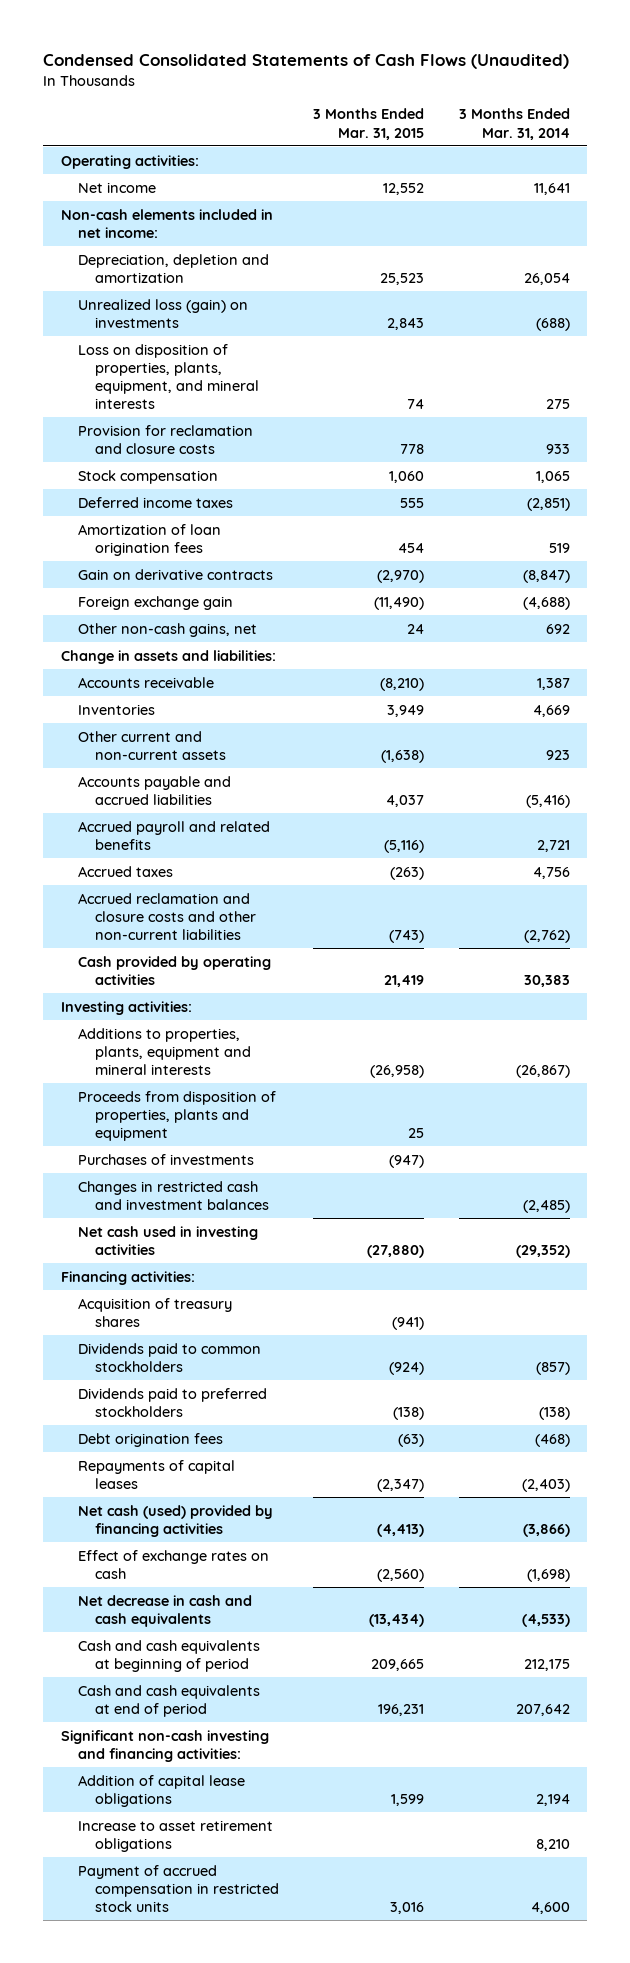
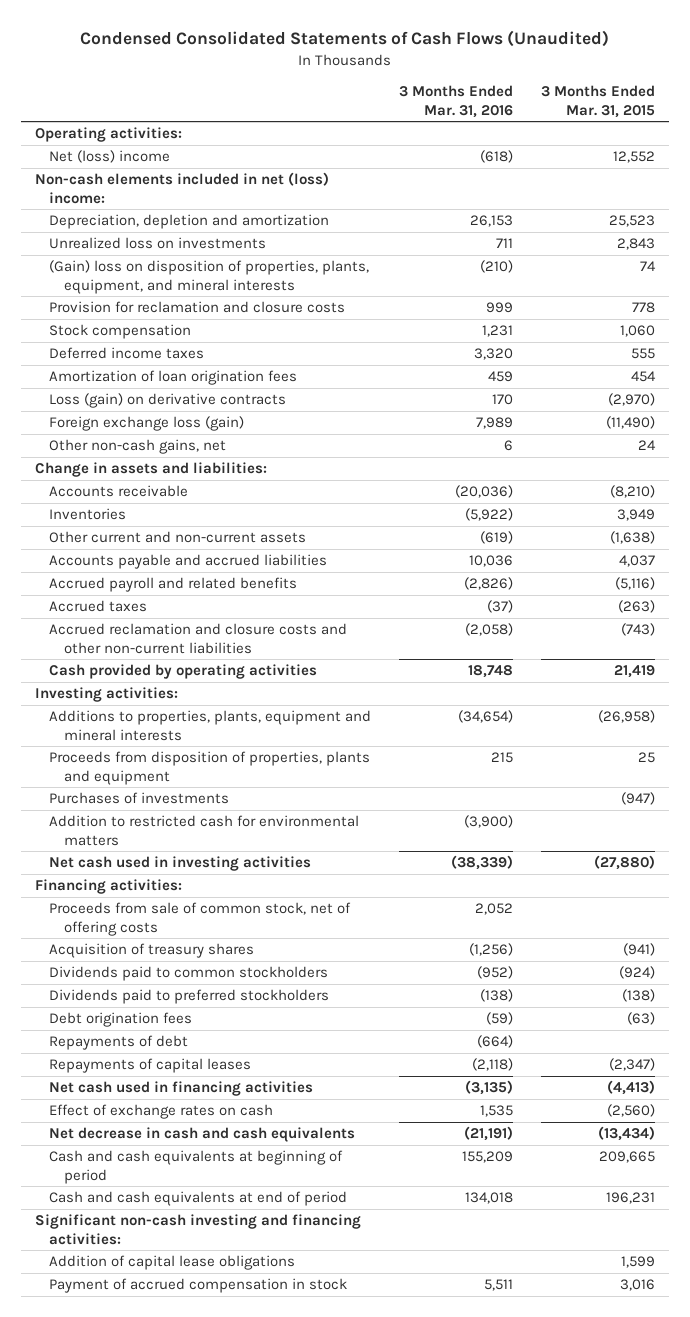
[458,108,570,140] 3 Months Ended Mar. 31, 2014 -> none
none -> [399,85,514,118] 3 Months Ended Mar. 31, 2016
[77,181,156,193] Net income -> [49,150,171,164] Net (loss) income
[60,208,273,238] Non-cash elements included in net income: -> [34,172,329,204] Non-cash elements included in net (loss) income:
[77,298,248,328] Unrealized loss (gain) on investments -> [49,237,267,250] Unrealized loss on investments
[77,343,260,410] Loss on disposition of properties, plants, equipment, and mineral interests -> [49,260,370,294] (Gain) loss on disposition of properties, plants, equipment, and mineral interests
[77,568,273,580] Gain on derivative contracts -> [49,393,287,409] Loss (gain) on derivative contracts
[77,595,233,610] Foreign exchange gain -> [49,416,245,432] Foreign exchange loss (gain)
[77,1180,270,1210] Changes in restricted cash and investment balances -> none
none -> [49,815,360,846] Addition to restricted cash for environmental matters
none -> [49,902,352,936] Proceeds from sale of common stock, net of offering costs
none -> [49,1035,189,1051] Repayments of debt
[77,1504,273,1537] Net cash (used) provided by financing activities -> [49,1081,314,1097] Net cash used in financing activities
[77,1819,273,1852] Increase to asset retirement obligations -> none
[77,1864,280,1912] Payment of accrued compensation in restricted stock units -> [49,1278,348,1294] Payment of accrued compensation in stock

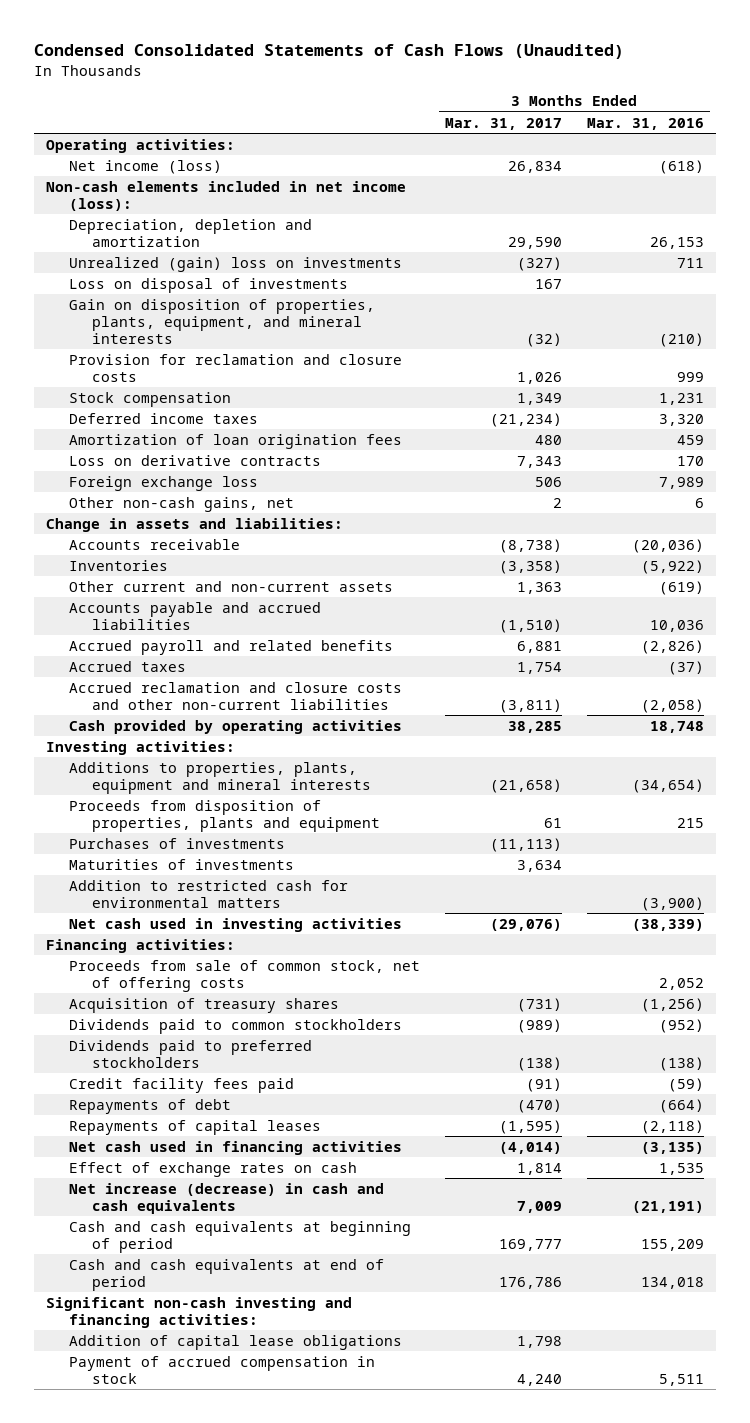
[541,85,656,118] 3 Months Ended Mar. 31, 2015 -> none
none -> [444,117,562,130] Mar. 31, 2017
[49,150,171,164] Net (loss) income -> [68,159,222,174] Net income (loss)
[34,172,329,204] Non-cash elements included in net (loss) income: -> [46,180,407,211] Non-cash elements included in net income (loss):
[49,237,267,250] Unrealized loss on investments -> [68,256,402,272] Unrealized (gain) loss on investments
none -> [68,277,348,293] Loss on disposal of investments
[49,260,370,294] (Gain) loss on disposition of properties, plants, equipment, and mineral interests -> [68,298,375,344] Gain on disposition of properties, plants, equipment, and mineral interests
[49,393,287,409] Loss (gain) on derivative contracts -> [68,454,321,466] Loss on derivative contracts
[49,416,245,432] Foreign exchange loss (gain) -> [68,475,258,491] Foreign exchange loss
none -> [68,858,294,870] Maturities of investments
[49,1012,193,1028] Debt origination fees -> [68,1077,294,1093] Credit facility fees paid
[49,1127,356,1143] Net decrease in cash and cash equivalents -> [68,1182,384,1214] Net increase (decrease) in cash and cash equivalents

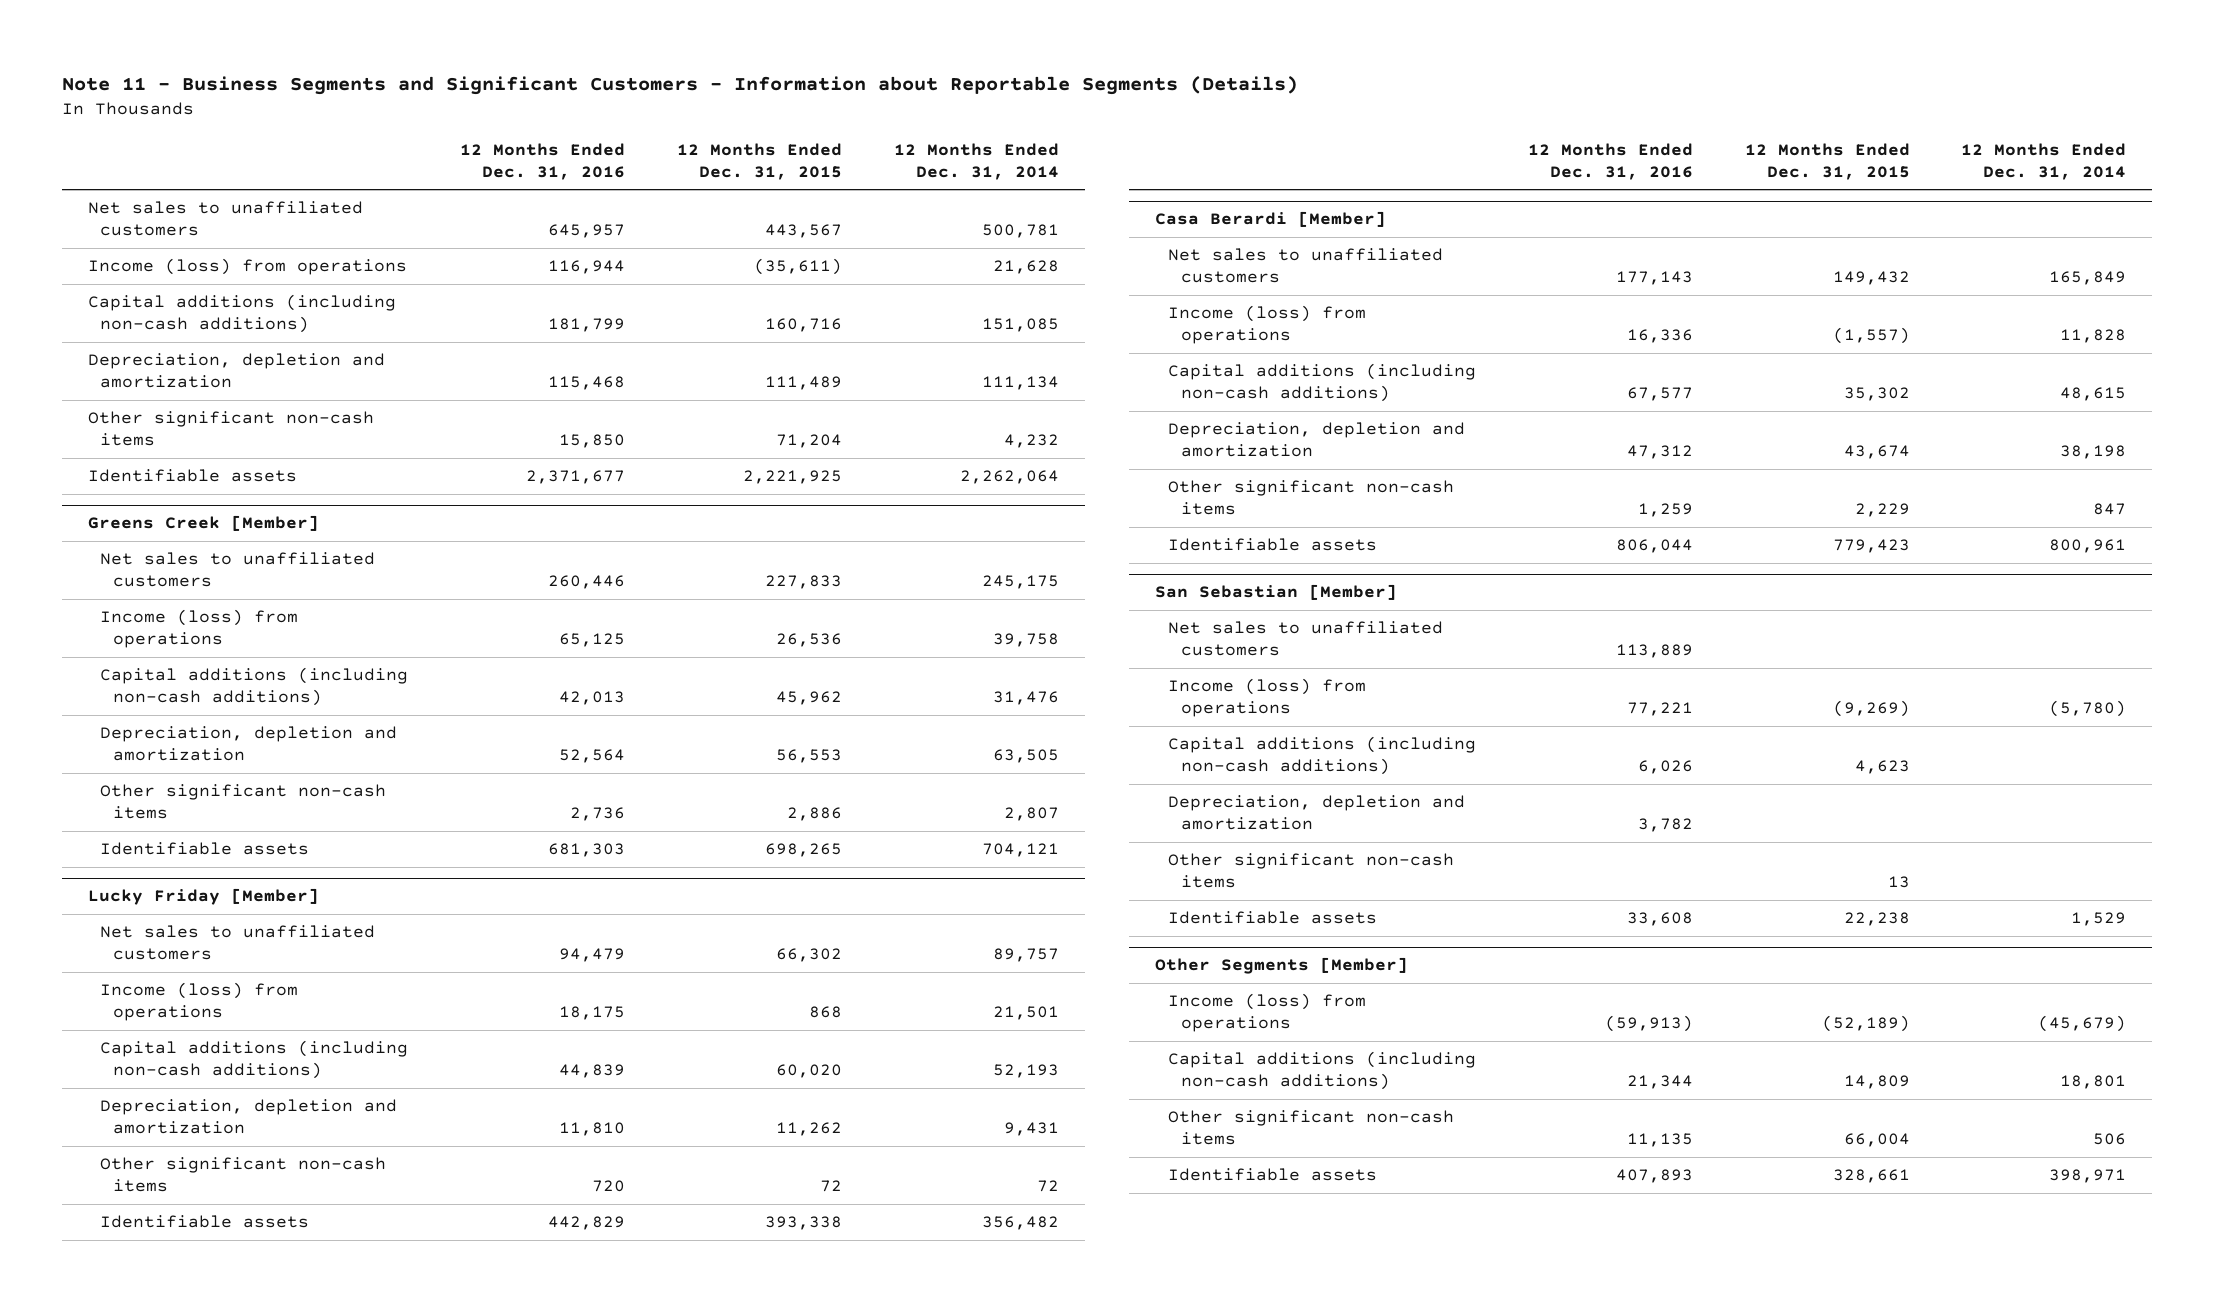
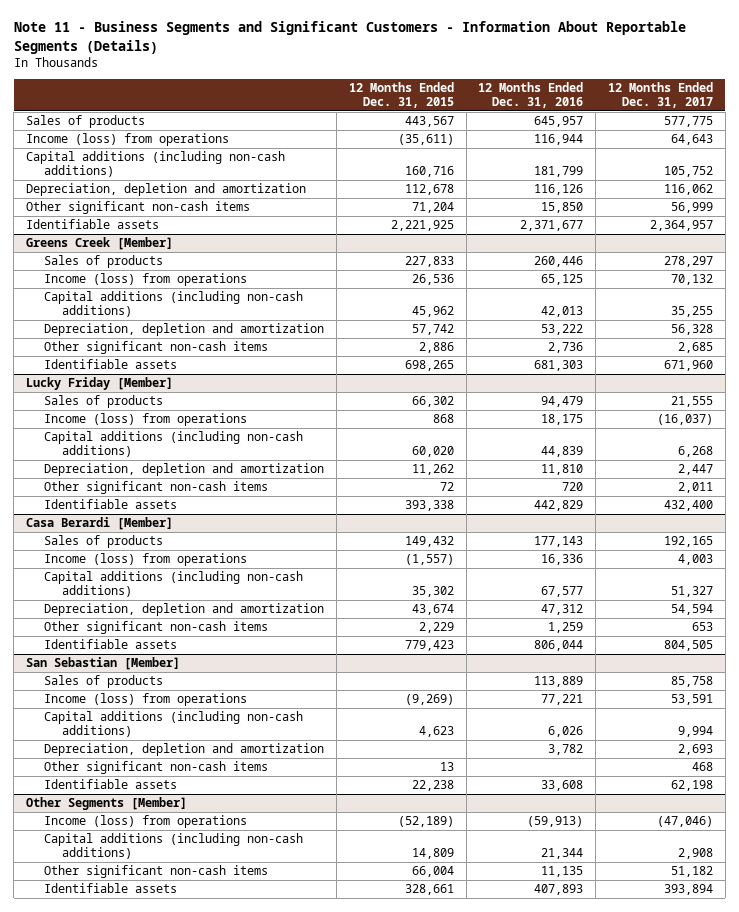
[61,75,1298,95] Note 11 - Business Segments and Significant Customers - Information about Reportable Segments (Details) -> [13,21,686,54] Note 11 - Business Segments and Significant Customers - Information About Reportable Segments (Details)
[893,142,1059,180] 12 Months Ended Dec. 31, 2014 -> none
none -> [607,82,713,109] 12 Months Ended Dec. 31, 2017
[87,201,363,237] Net sales to unaffiliated customers -> [26,115,146,129] Sales of products
[548,376,626,391] 115,468 -> [534,184,584,196] 116,126
[765,376,843,391] 111,489 -> [404,184,454,196] 112,678
[100,552,376,588] Net sales to unaffiliated customers -> [44,255,164,269] Sales of products
[559,749,626,764] 52,564 -> [541,324,584,336] 53,222
[776,749,843,764] 56,553 -> [411,324,454,336] 57,742
[100,925,376,961] Net sales to unaffiliated customers -> [44,395,164,409] Sales of products
[1168,248,1444,284] Net sales to unaffiliated customers -> [44,535,164,549] Sales of products
[1168,621,1444,657] Net sales to unaffiliated customers -> [44,675,164,689] Sales of products

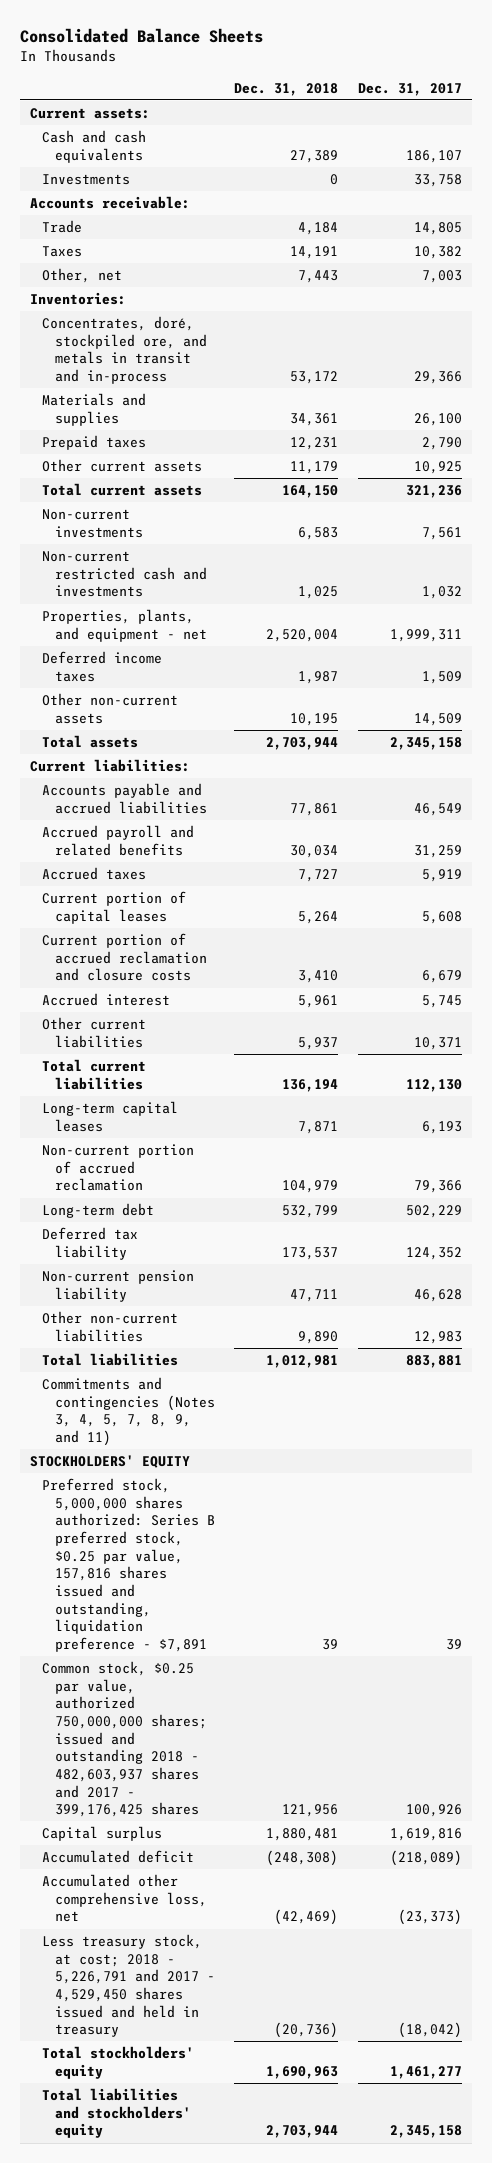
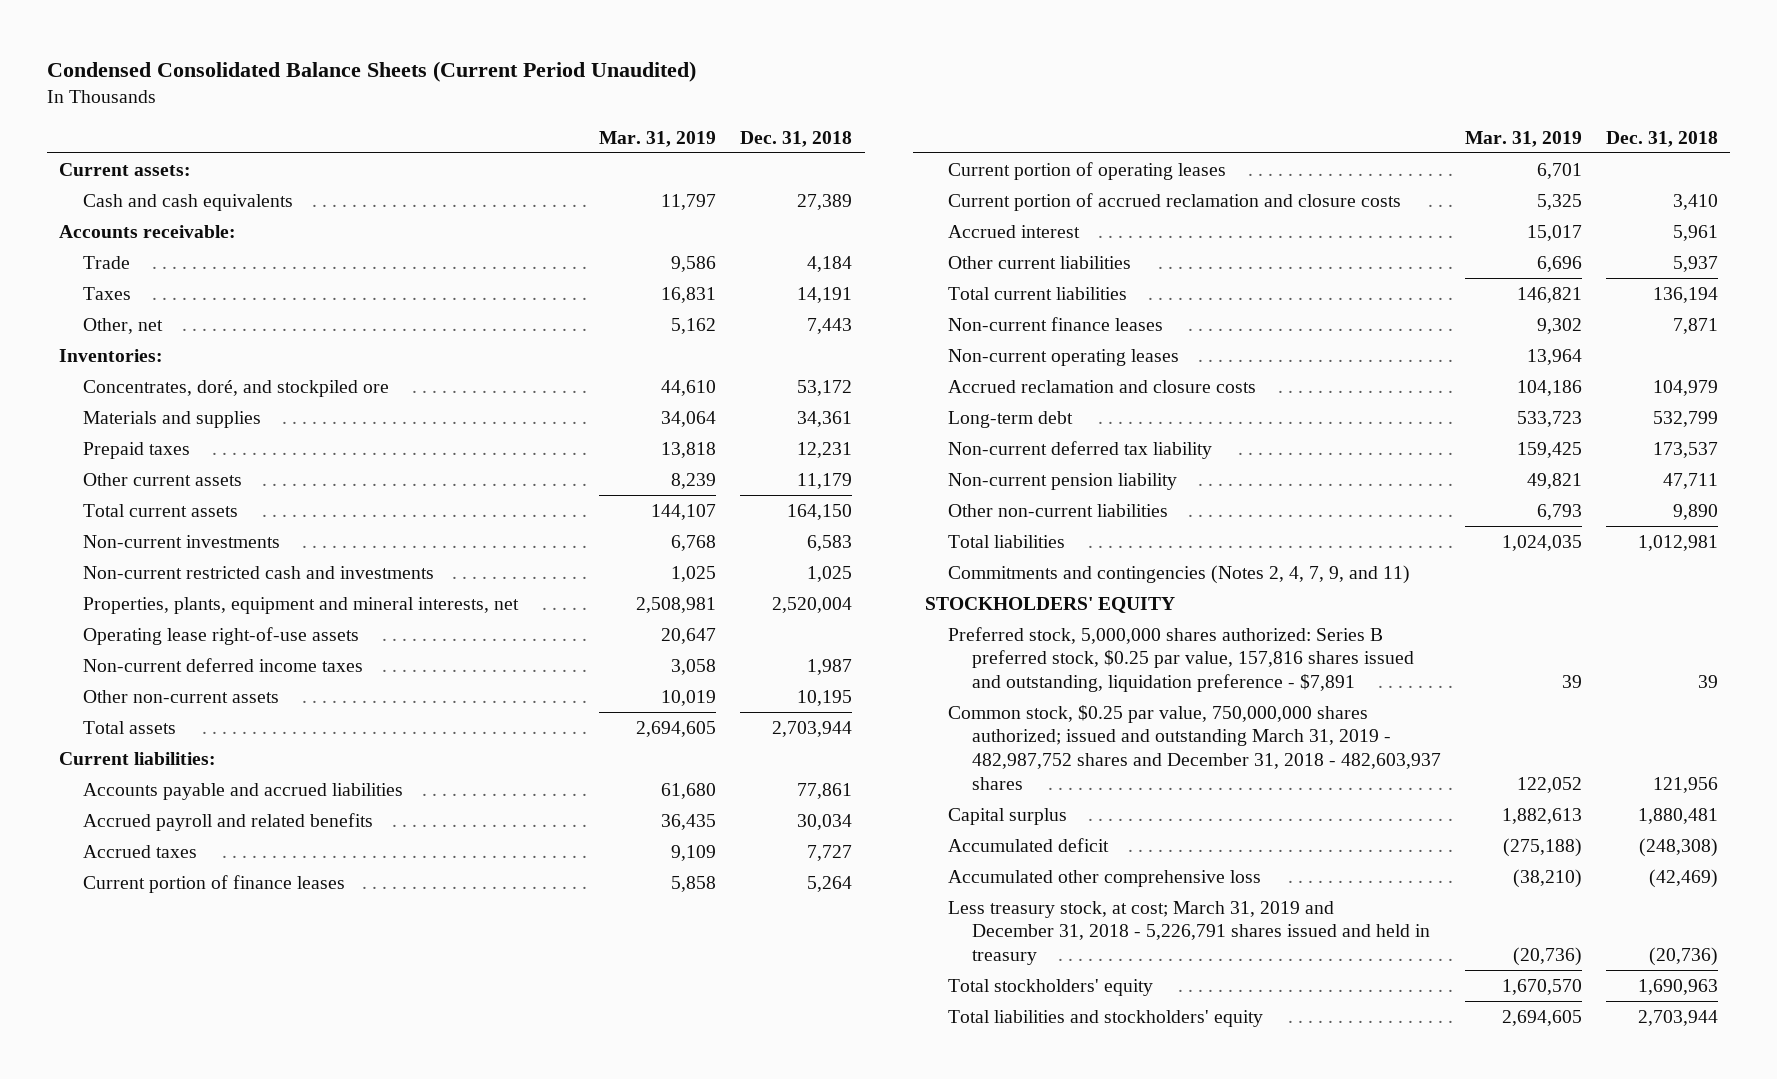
[20,28,264,44] Consolidated Balance Sheets -> [46,60,696,82] Condensed Consolidated Balance Sheets (Current Period Unaudited)
[357,82,462,96] Dec. 31, 2017 -> none
none -> [599,130,717,147] Mar. 31, 2019
[42,174,131,186] Investments -> none
[42,316,207,385] Concentrates, doré, stockpiled ore, and metals in transit and in-process -> [82,379,389,397] Concentrates, doré, and stockpiled ore
[42,609,207,642] Properties, plants, and equipment - net -> [82,596,519,614] Properties, plants, equipment and mineral interests, net
none -> [82,626,359,645] Operating lease right-of-use assets
[42,651,163,682] Deferred income taxes -> [82,657,363,672] Non-current deferred income taxes
[42,891,187,924] Current portion of capital leases -> [82,874,345,893] Current portion of finance leases
none -> [948,161,1227,180] Current portion of operating leases
[42,1101,179,1132] Long-term capital leases -> [948,316,1164,331] Non-current finance leases
none -> [948,348,1180,366] Non-current operating leases
[42,1144,195,1192] Non-current portion of accrued reclamation -> [948,379,1257,393] Accrued reclamation and closure costs
[42,1227,139,1260] Deferred tax liability -> [948,440,1213,459] Non-current deferred tax liability
[42,1377,215,1447] Commitments and contingencies (Notes 3, 4, 5, 7, 8, 9, and 11) -> [948,564,1411,584] Commitments and contingencies (Notes 2, 4, 7, 9, and 11)
[42,1661,207,1818] Common stock, $0.25 par value, authorized 750,000,000 shares; issued and outstanding 2018 - 482,603,937 shares and 2017 - 399,176,425 shares -> [948,704,1441,791] Common stock, $0.25 par value, 750,000,000 shares authorized; issued and outstanding March 31, 2019 - 482,987,752 shares and December 31, 2018 - 482,603,937 shares
[42,1874,207,1923] Accumulated other comprehensive loss, net -> [948,869,1262,887] Accumulated other comprehensive loss
[42,1934,215,2038] Less treasury stock, at cost; 2018 - 5,226,791 and 2017 - 4,529,450 shares issued and held in treasury -> [948,900,1430,966] Less treasury stock, at cost; March 31, 2019 and December 31, 2018 - 5,226,791 shares issued and held in treasury

